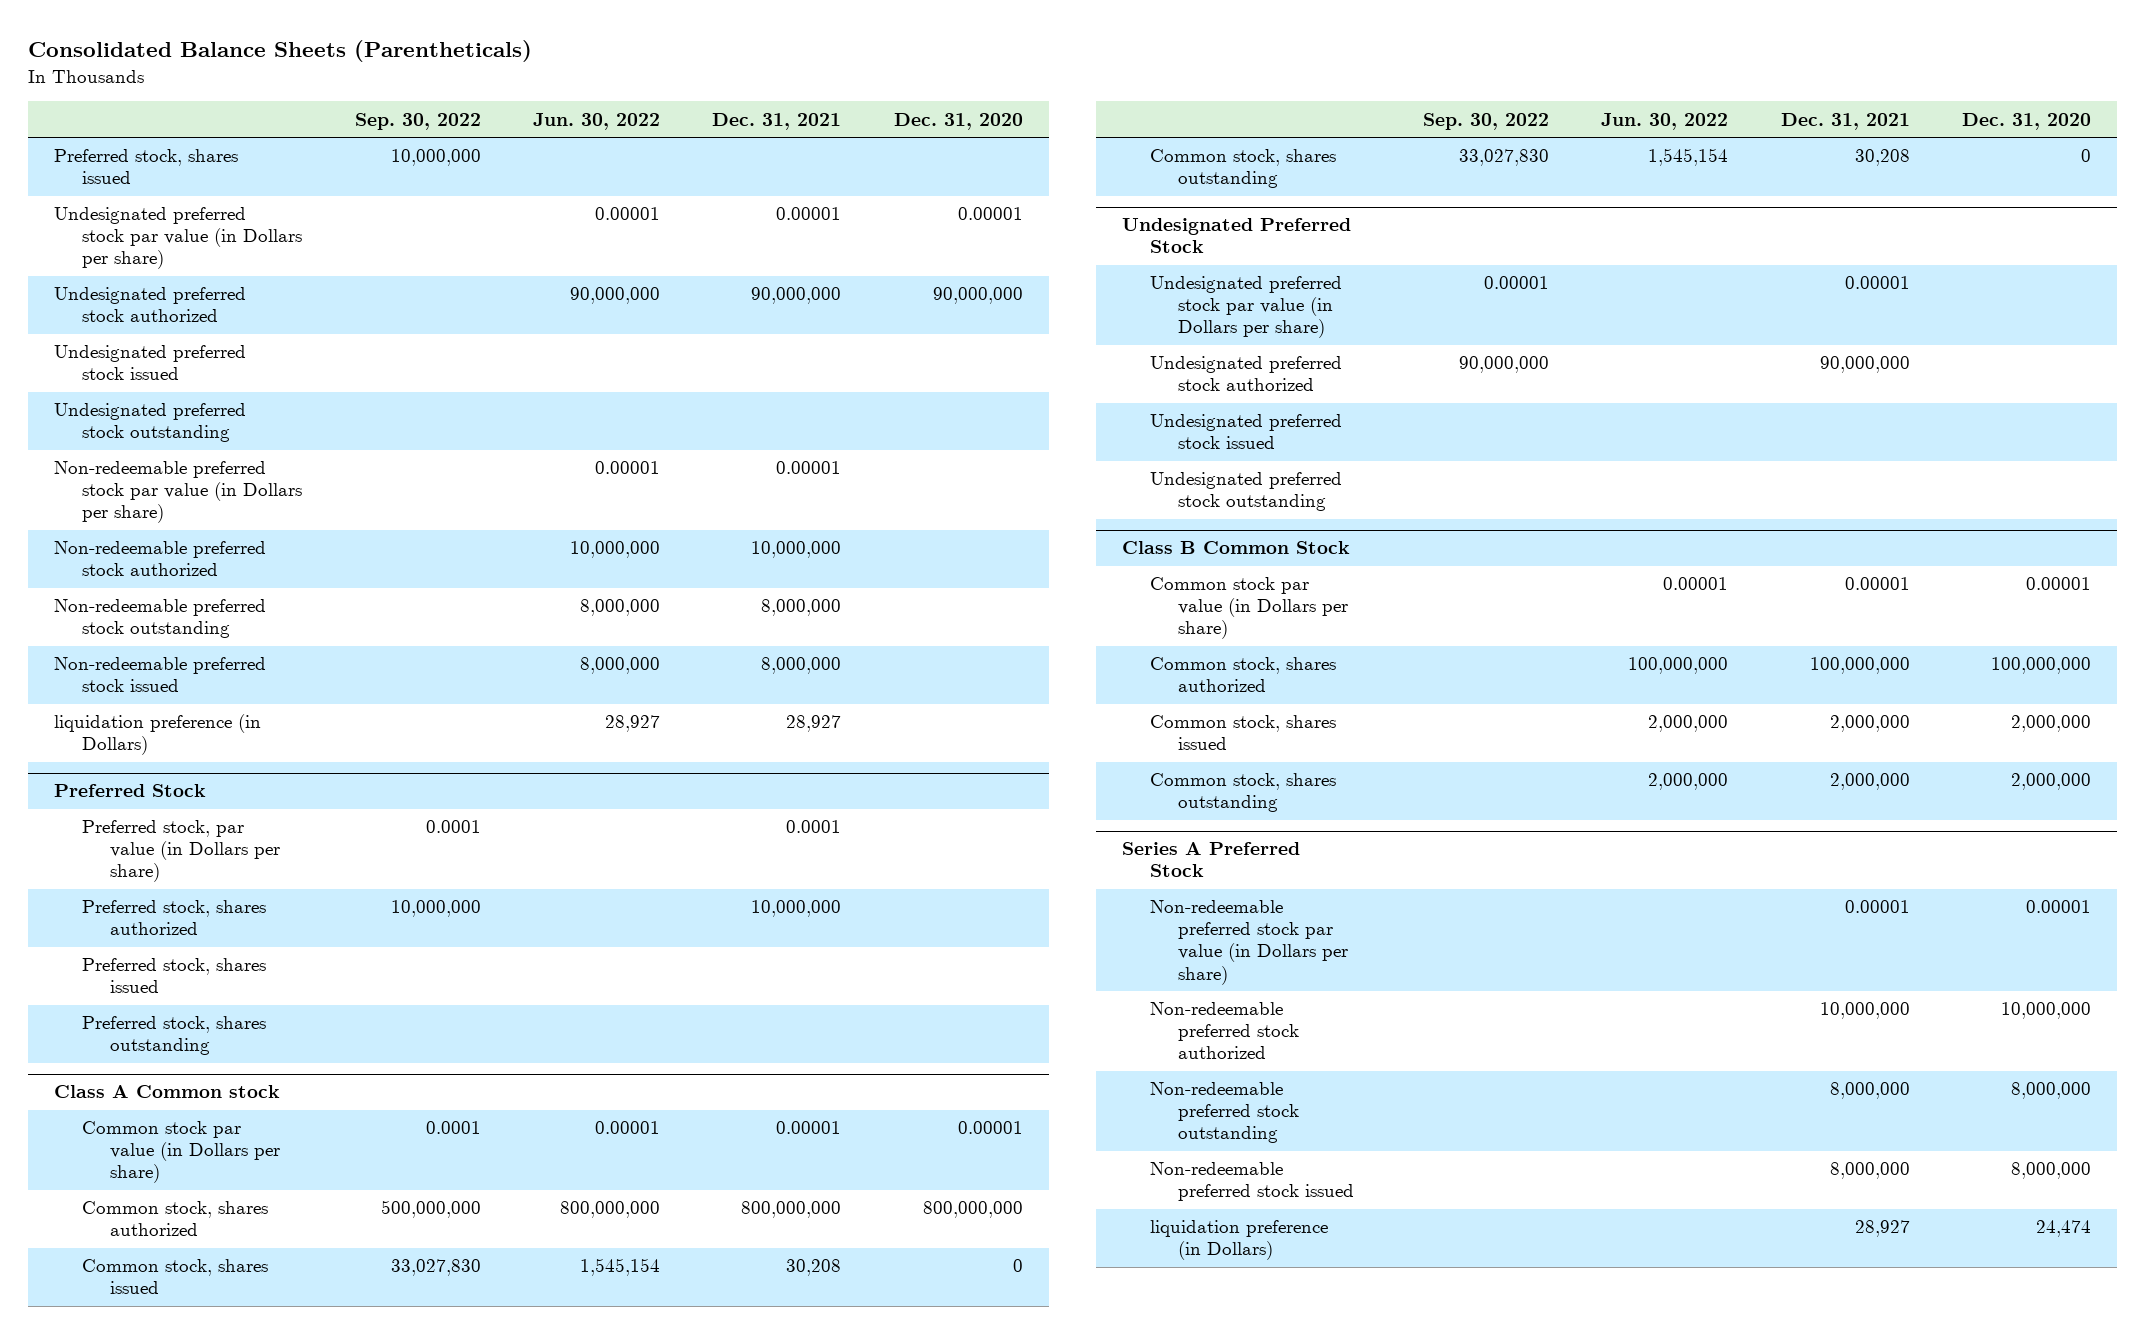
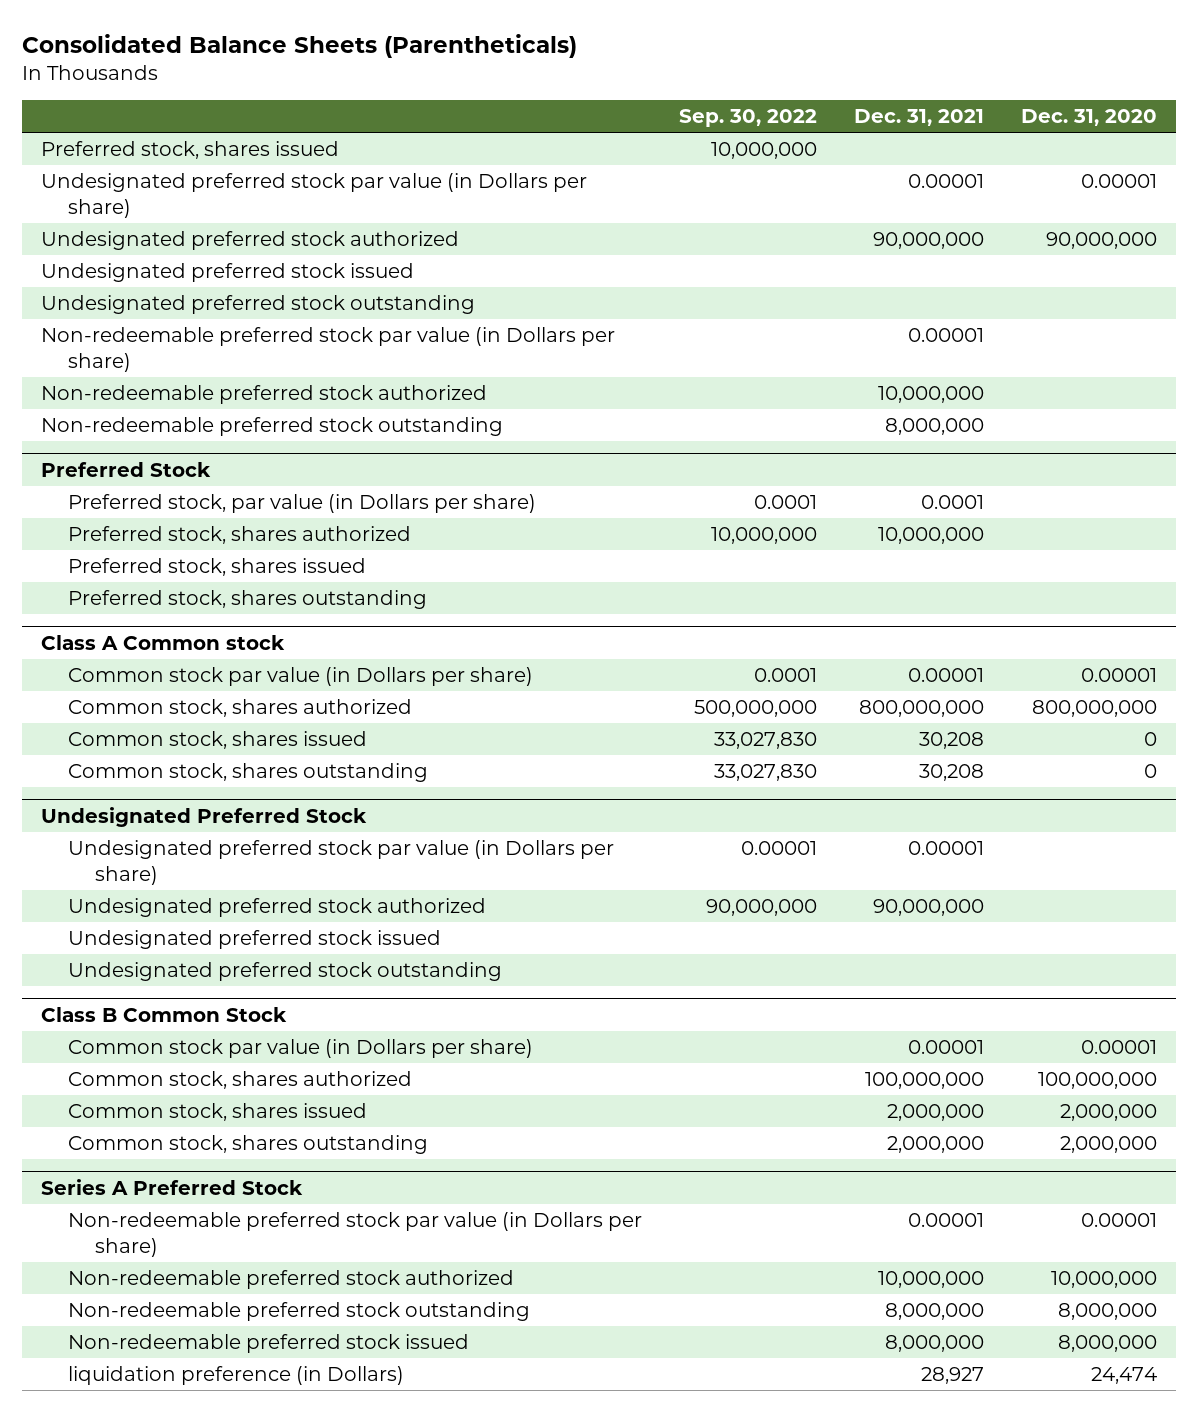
[533,112,661,130] Jun. 30, 2022 -> none
[54,657,267,693] Non-redeemable preferred stock issued -> none
[54,714,262,756] liquidation preference (in Dollars) -> none

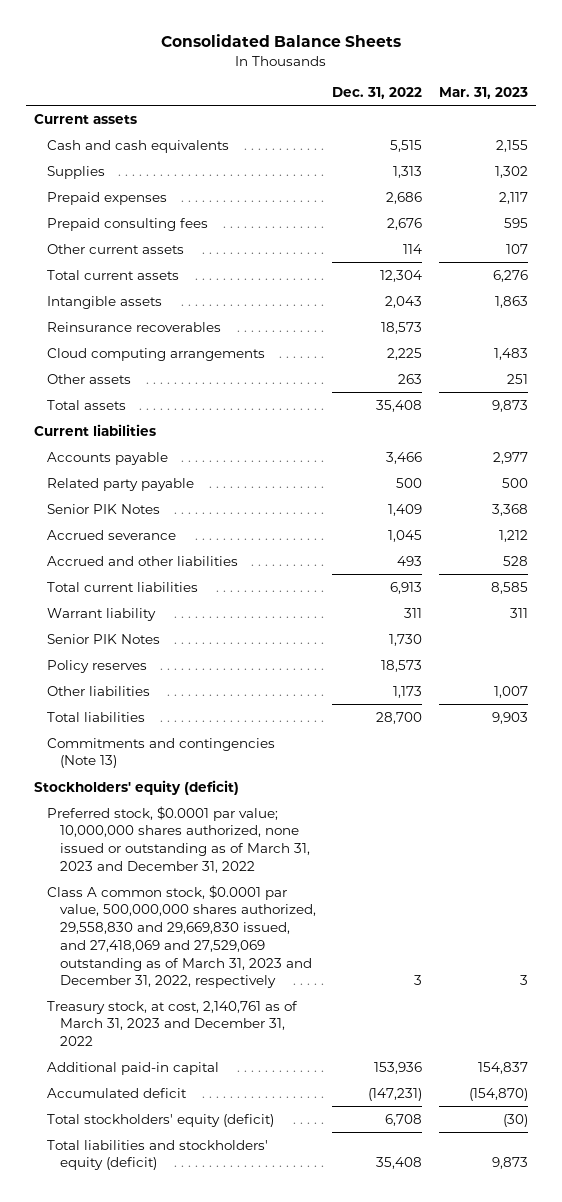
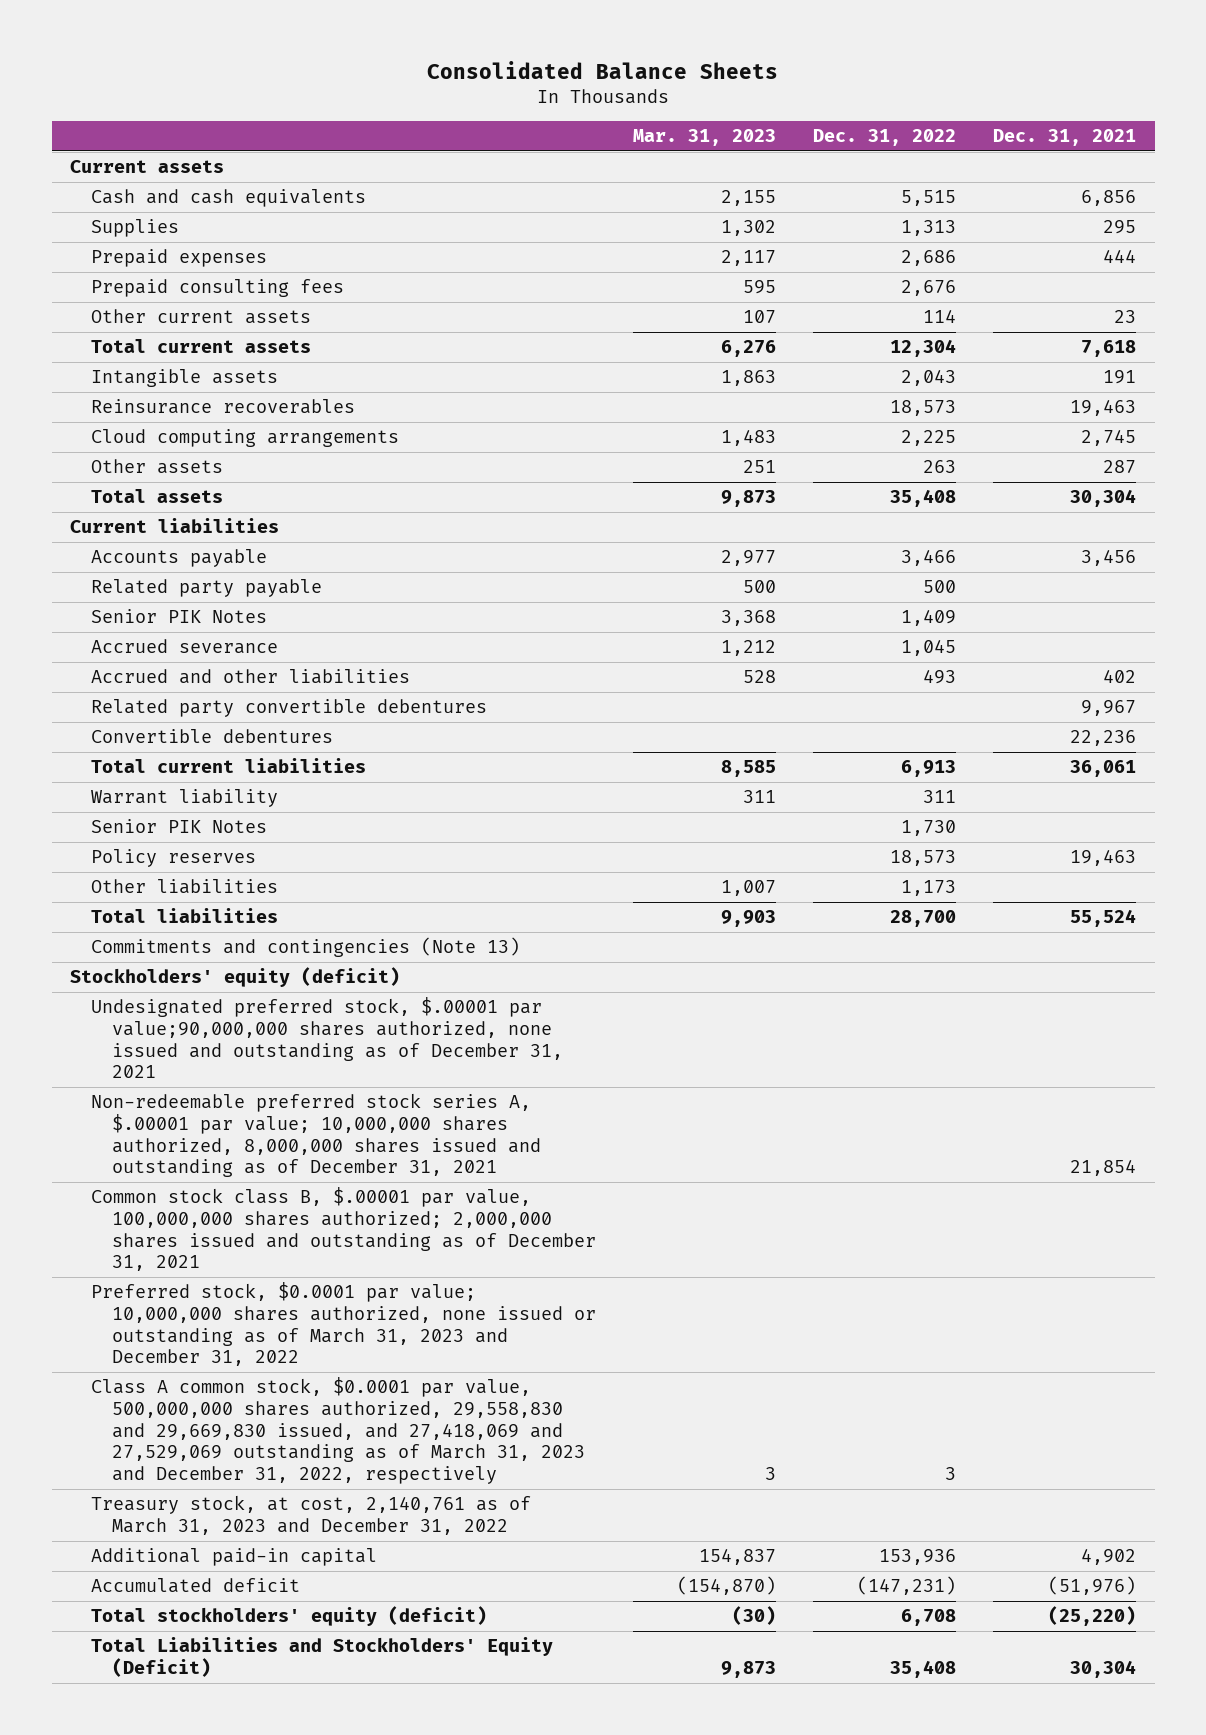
none -> [993,129,1137,147] Dec. 31, 2021
none -> [91,699,488,718] Related party convertible debentures
none -> [91,729,334,744] Convertible debentures
none -> [91,997,564,1079] Undesignated preferred stock, $.00001 par value;90,000,000 shares authorized, none issued and outstanding as of December 31, 2021
none -> [91,1093,542,1178] Non-redeemable preferred stock series A, $.00001 par value; 10,000,000 shares authorized, 8,000,000 shares issued and outstanding as of December 31, 2021
none -> [91,1187,597,1272] Common stock class B, $.00001 par value, 100,000,000 shares authorized; 2,000,000 shares issued and outstanding as of December 31, 2021
[46,1139,268,1171] Total liabilities and stockholders' equity (deficit) -> [91,1637,554,1677] Total Liabilities and Stockholders' Equity (Deficit)

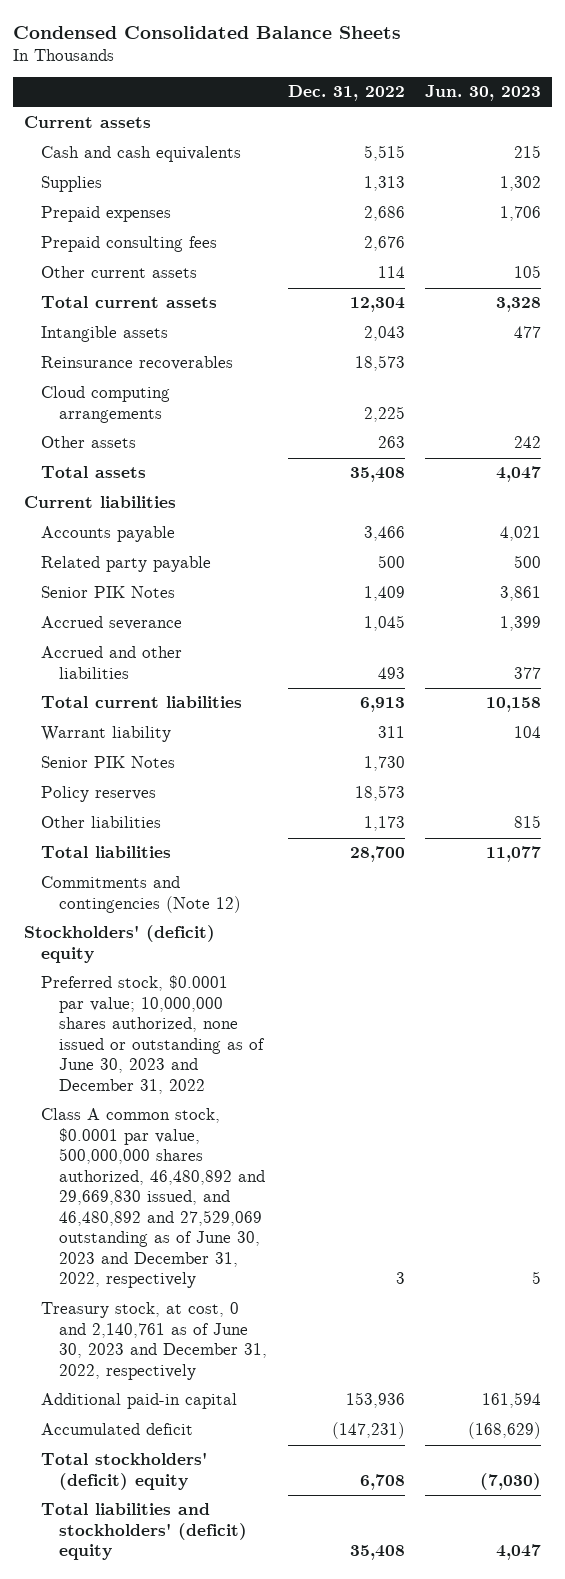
[427,61,779,80] Consolidated Balance Sheets -> [13,25,402,39] Condensed Consolidated Balance Sheets
[633,129,777,147] Mar. 31, 2023 -> none
[993,129,1137,147] Dec. 31, 2021 -> none
none -> [425,85,542,102] Jun. 30, 2023
[91,699,488,718] Related party convertible debentures -> none
[91,729,334,744] Convertible debentures -> none
[91,997,564,1079] Undesignated preferred stock, $.00001 par value;90,000,000 shares authorized, none issued and outstanding as of December 31, 2021 -> none
[91,1093,542,1178] Non-redeemable preferred stock series A, $.00001 par value; 10,000,000 shares authorized, 8,000,000 shares issued and outstanding as of December 31, 2021 -> none
[91,1187,597,1272] Common stock class B, $.00001 par value, 100,000,000 shares authorized; 2,000,000 shares issued and outstanding as of December 31, 2021 -> none
[91,937,521,958] Commitments and contingencies (Note 13) -> [41,876,241,913] Commitments and contingencies (Note 12)
[70,967,401,988] Stockholders' equity (deficit) -> [23,925,215,963] Stockholders' (deficit) equity
[91,1282,597,1367] Preferred stock, $0.0001 par value; 10,000,000 shares authorized, none issued or outstanding as of March 31, 2023 and December 31, 2022 -> [41,975,265,1094] Preferred stock, $0.0001 par value; 10,000,000 shares authorized, none issued or outstanding as of June 30, 2023 and December 31, 2022
[91,1377,586,1484] Class A common stock, $0.0001 par value, 500,000,000 shares authorized, 29,558,830 and 29,669,830 issued, and 27,418,069 and 27,529,069 outstanding as of March 31, 2023 and December 31, 2022, respectively -> [41,1108,265,1289] Class A common stock, $0.0001 par value, 500,000,000 shares authorized, 46,480,892 and 29,669,830 issued, and 46,480,892 and 27,529,069 outstanding as of June 30, 2023 and December 31, 2022, respectively
[91,1495,532,1535] Treasury stock, at cost, 2,140,761 as of March 31, 2023 and December 31, 2022 -> [41,1302,267,1380] Treasury stock, at cost, 0 and 2,140,761 as of June 30, 2023 and December 31, 2022, respectively
[91,1606,488,1627] Total stockholders' equity (deficit) -> [41,1452,208,1490] Total stockholders' (deficit) equity
[91,1637,554,1677] Total Liabilities and Stockholders' Equity (Deficit) -> [41,1503,247,1561] Total liabilities and stockholders' (deficit) equity

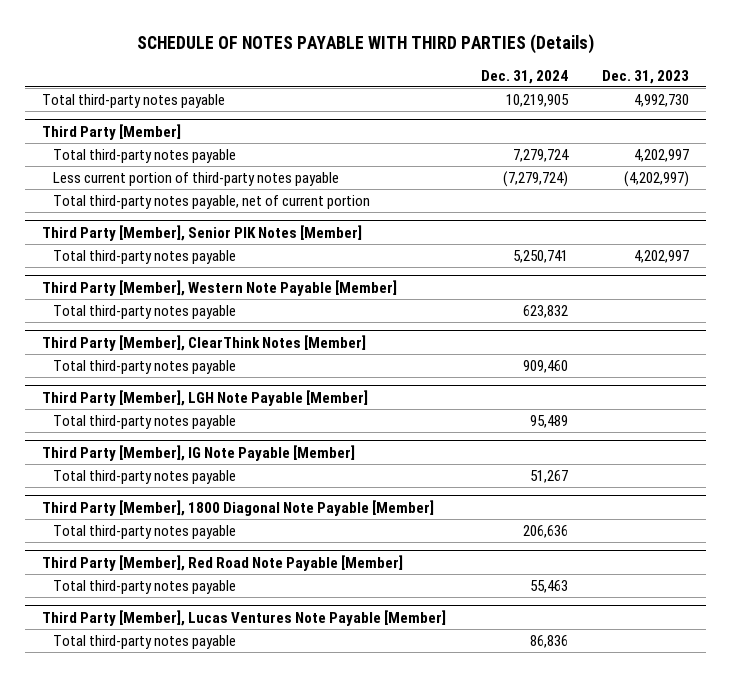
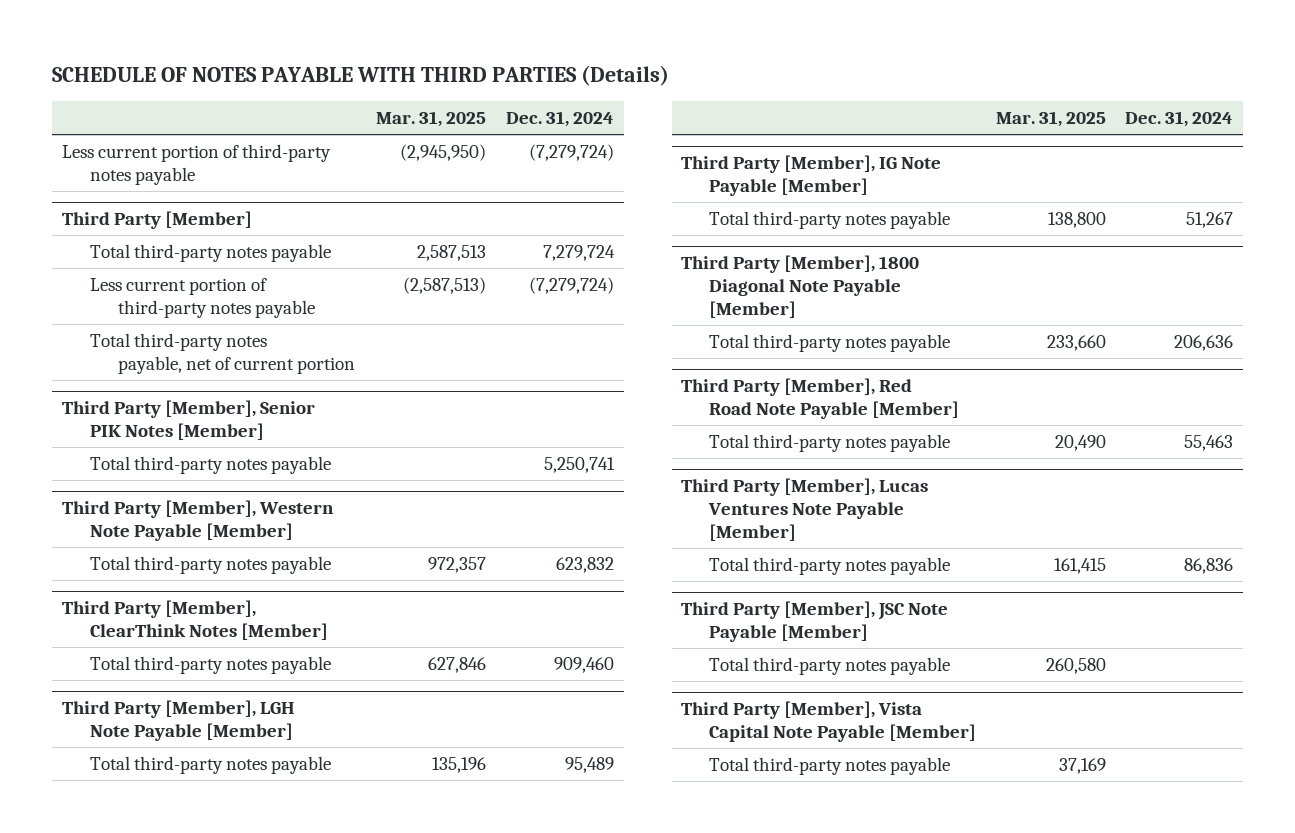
[601,69,689,84] Dec. 31, 2023 -> none
none -> [376,111,487,128] Mar. 31, 2025
[42,93,226,108] Total third-party notes payable -> none
none -> [62,143,332,185] Less current portion of third-party notes payable
none -> [681,601,949,643] Third Party [Member], JSC Note Payable [Member]
none -> [709,656,951,675] Total third-party notes payable
none -> [681,701,977,743] Third Party [Member], Vista Capital Note Payable [Member]
none -> [709,756,951,775] Total third-party notes payable

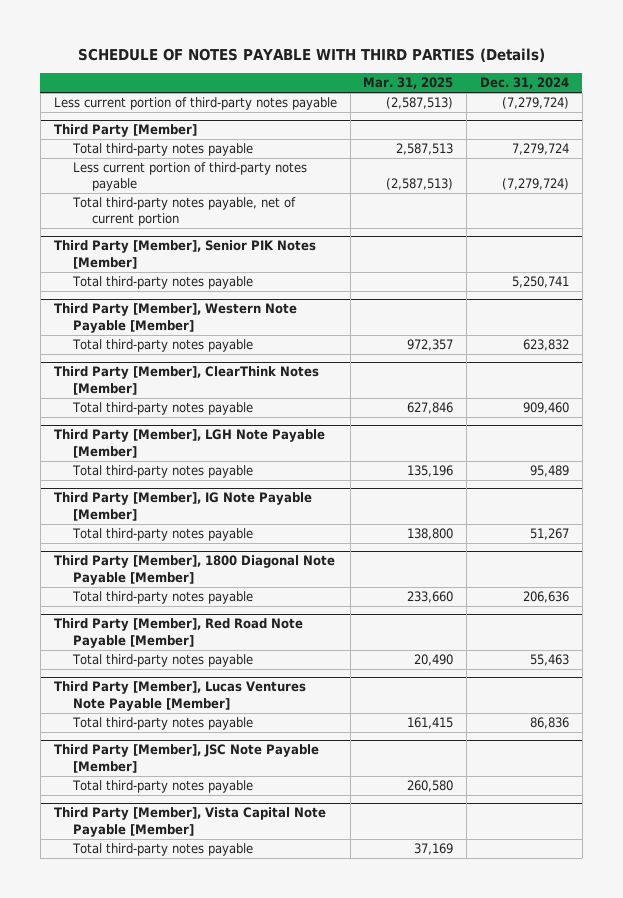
[400,143,487,161] (2,945,950) -> [386,97,454,110] (2,587,513)

